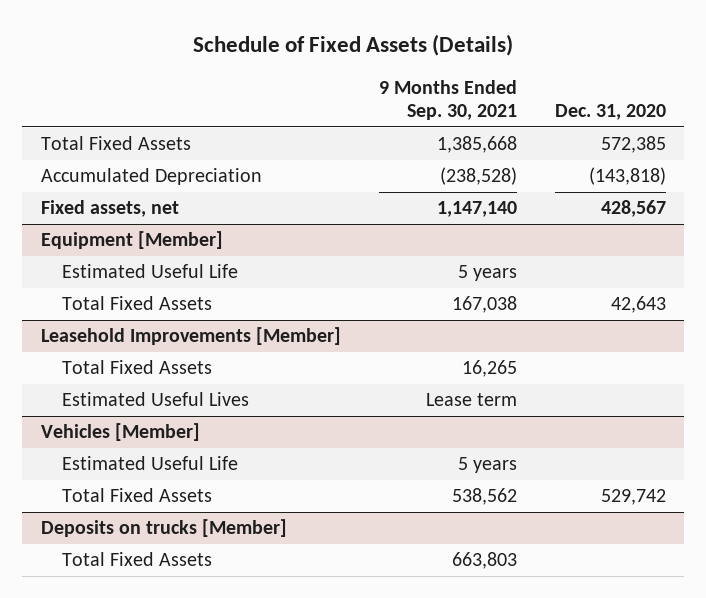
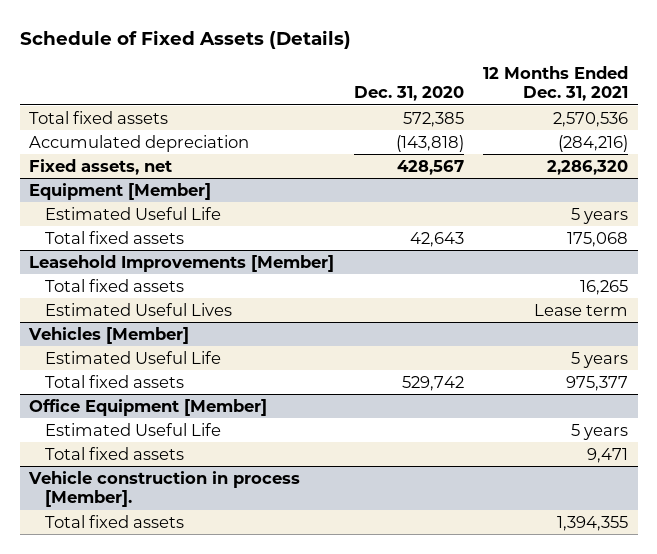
[378,79,517,121] 9 Months Ended Sep. 30, 2021 -> none
none -> [482,65,628,102] 12 Months Ended Dec. 31, 2021
[40,136,191,151] Total Fixed Assets -> [29,110,169,124] Total fixed assets
[40,168,262,186] Accumulated Depreciation -> [29,134,250,152] Accumulated depreciation
[62,296,213,311] Total Fixed Assets -> [45,230,185,244] Total fixed assets
[62,360,213,375] Total Fixed Assets -> [45,278,185,292] Total fixed assets
[40,519,287,538] Deposits on trucks [Member] -> none
[62,552,213,567] Total Fixed Assets -> none
[62,488,213,503] Total Fixed Assets -> [45,374,185,388] Total fixed assets
none -> [29,398,268,416] Office Equipment [Member]
none -> [45,422,222,436] Estimated Useful Life
none -> [45,446,185,460] Total fixed assets
none -> [28,470,301,508] Vehicle construction in process [Member].
none -> [45,514,185,528] Total fixed assets

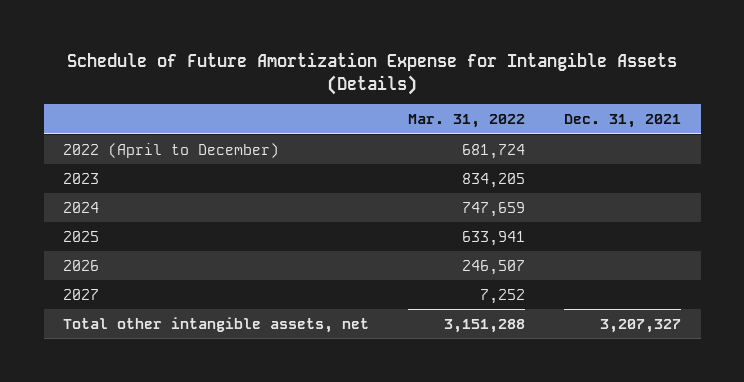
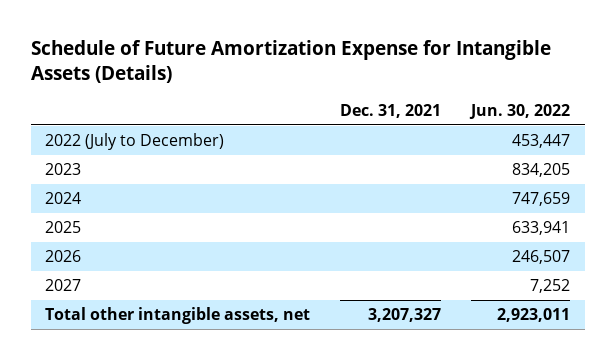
[408,114,526,129] Mar. 31, 2022 -> none
none -> [468,104,570,120] Jun. 30, 2022
[63,142,280,158] 2022 (April to December) -> [45,133,225,151] 2022 (July to December)

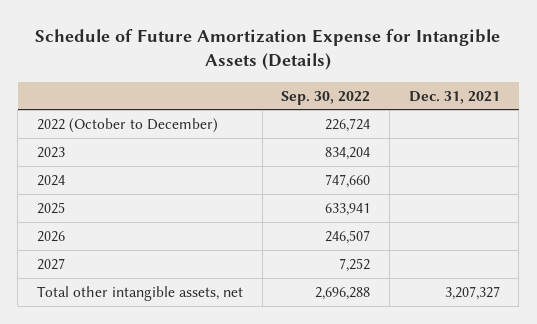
[468,104,570,120] Jun. 30, 2022 -> none
none -> [281,90,371,105] Sep. 30, 2022
[45,133,225,151] 2022 (July to December) -> [36,117,218,133] 2022 (October to December)

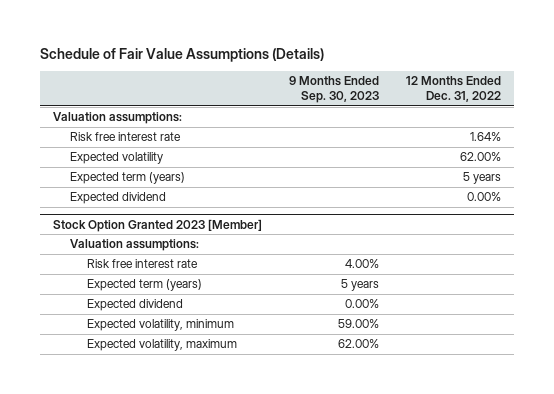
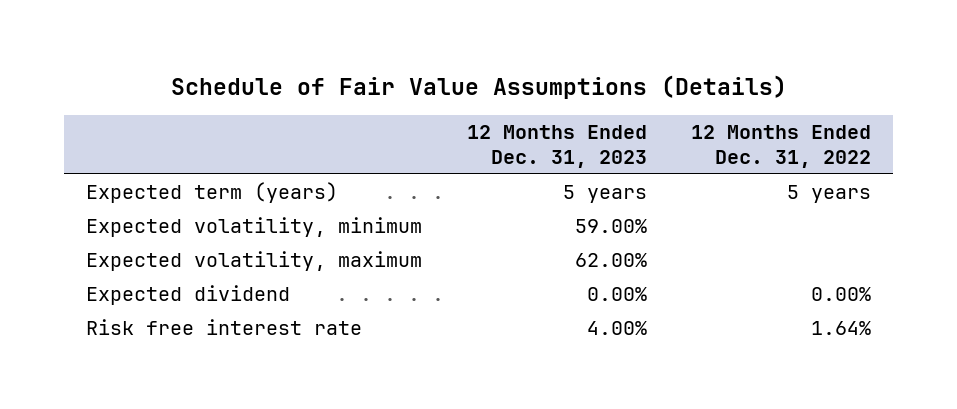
[288,76,379,104] 9 Months Ended Sep. 30, 2023 -> none
none -> [466,125,647,169] 12 Months Ended Dec. 31, 2023
[53,112,183,125] Valuation assumptions: -> none
[69,152,163,165] Expected volatility -> none
none -> [86,217,423,238] Expected volatility, minimum
none -> [86,251,423,272] Expected volatility, maximum
[53,218,263,232] Stock Option Granted 2023 [Member] -> none
[69,239,199,252] Valuation assumptions: -> none
[86,259,198,269] Risk free interest rate -> none
[86,279,202,292] Expected term (years) -> none
[86,299,183,312] Expected dividend -> none
[86,319,234,332] Expected volatility, minimum -> none
[86,339,237,352] Expected volatility, maximum -> none
[69,132,181,142] Risk free interest rate -> [86,319,363,336] Risk free interest rate

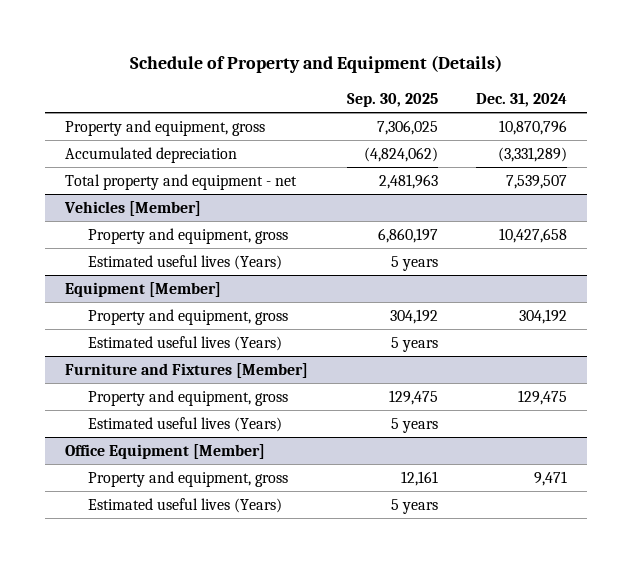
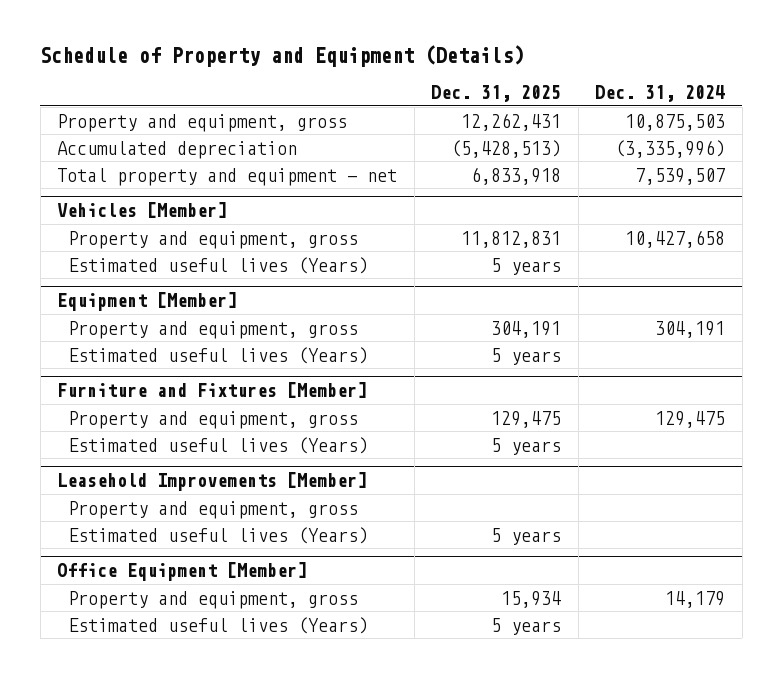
[346,93,438,108] Sep. 30, 2025 -> none
none -> [431,84,562,102] Dec. 31, 2025
[499,120,568,136] 10,870,796 -> [625,113,726,131] 10,875,503
[498,147,568,163] (3,331,289) -> [615,139,726,158] (3,335,996)
[519,309,568,325] 304,192 -> [655,320,726,338] 304,191
none -> [57,472,368,492] Leasehold Improvements [Member]
none -> [67,500,358,519] Property and equipment, gross
none -> [67,526,368,544] Estimated useful lives (Years)
[534,471,568,487] 9,471 -> [665,590,726,608] 14,179

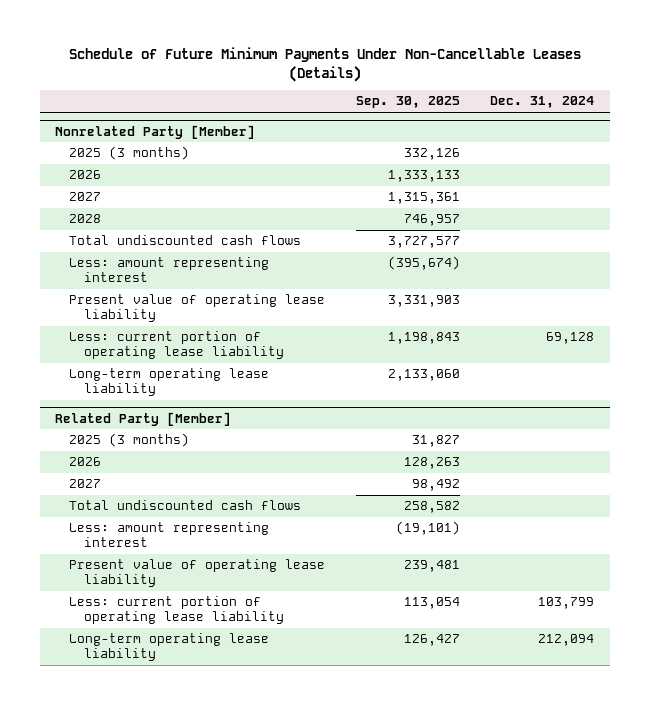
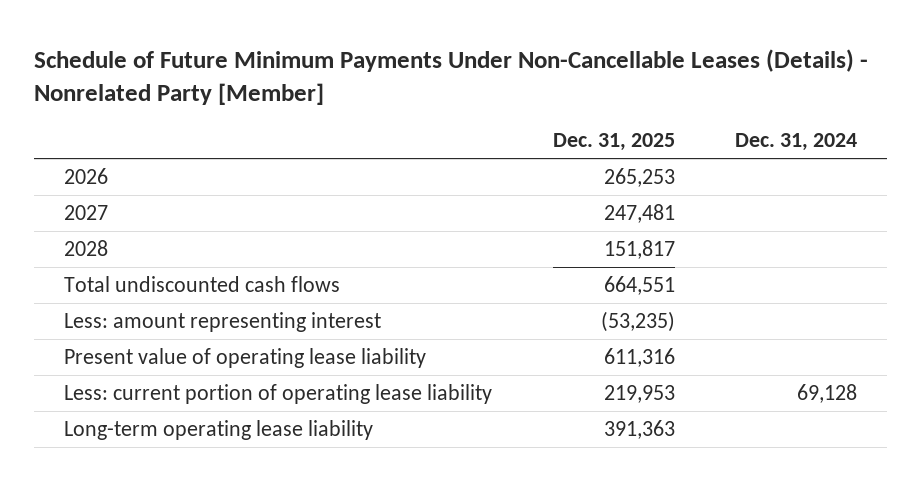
[68,46,581,82] Schedule of Future Minimum Payments Under Non-Cancellable Leases (Details) -> [34,48,869,105] Schedule of Future Minimum Payments Under Non-Cancellable Leases (Details) - Nonrelated Party [Member]
[355,96,460,109] Sep. 30, 2025 -> none
none -> [552,133,675,152] Dec. 31, 2025
[54,124,255,139] Nonrelated Party [Member] -> none
[69,146,190,161] 2025 (3 months) -> none
[54,411,231,426] Related Party [Member] -> none
[69,433,190,448] 2025 (3 months) -> none
[69,457,102,467] 2026 -> none
[69,479,102,489] 2027 -> none
[69,500,302,511] Total undiscounted cash flows -> none
[69,522,270,548] Less: amount representing interest -> none
[69,559,326,588] Present value of operating lease liability -> none
[69,596,284,625] Less: current portion of operating lease liability -> none
[69,633,270,662] Long-term operating lease liability -> none

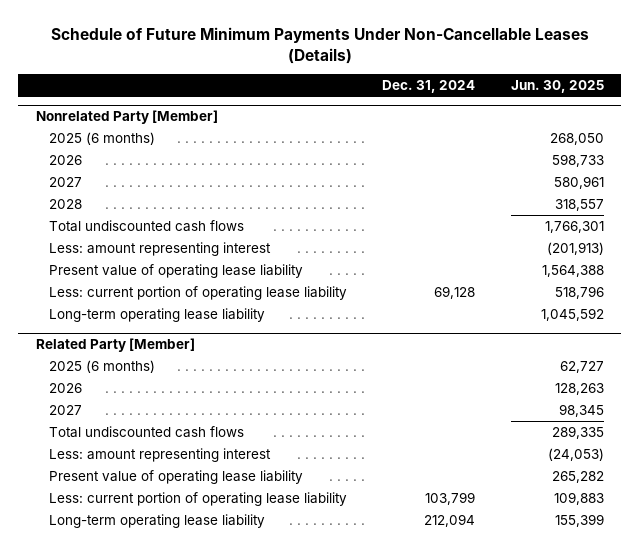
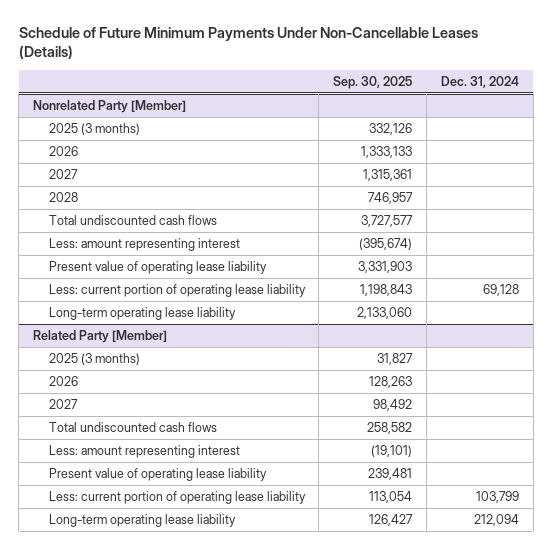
[510,80,604,94] Jun. 30, 2025 -> none
none -> [333,75,413,89] Sep. 30, 2025
[49,131,156,145] 2025 (6 months) -> [48,123,140,136] 2025 (3 months)
[49,359,156,373] 2025 (6 months) -> [48,353,140,366] 2025 (3 months)

